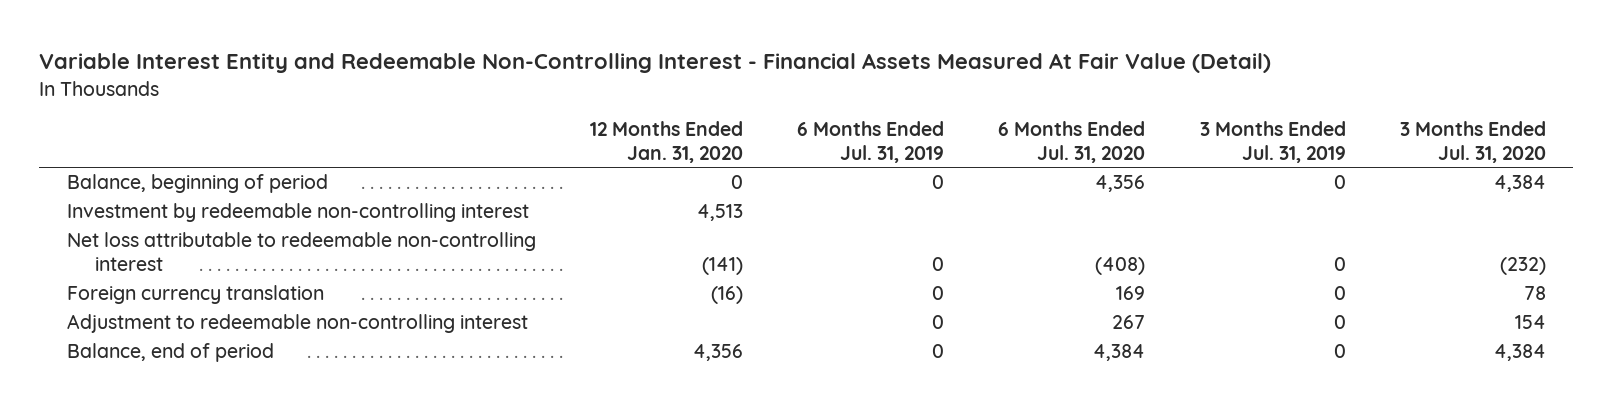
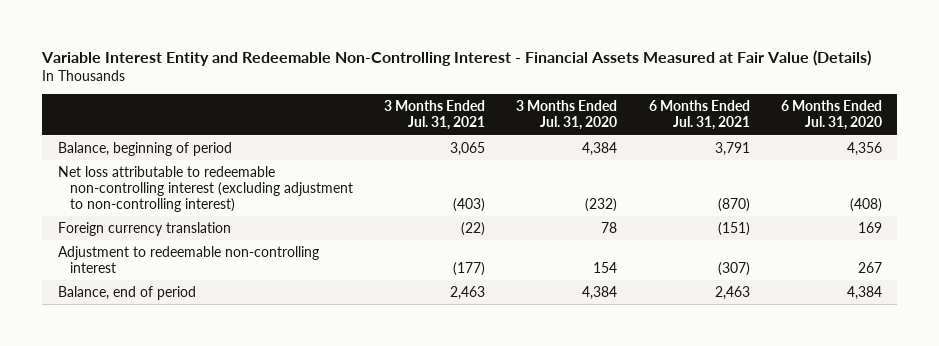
[39,53,1272,74] Variable Interest Entity and Redeemable Non-Controlling Interest - Financial Assets Measured At Fair Value (Detail) -> [40,49,871,66] Variable Interest Entity and Redeemable Non-Controlling Interest - Financial Assets Measured at Fair Value (Details)
[589,121,743,163] 12 Months Ended Jan. 31, 2020 -> none
[797,121,945,163] 6 Months Ended Jul. 31, 2019 -> none
[1199,121,1346,163] 3 Months Ended Jul. 31, 2019 -> none
none -> [384,100,486,131] 3 Months Ended Jul. 31, 2021
none -> [648,100,750,131] 6 Months Ended Jul. 31, 2021
[66,203,529,223] Investment by redeemable non-controlling interest -> none
[66,232,536,272] Net loss attributable to redeemable non-controlling interest -> [57,165,353,213] Net loss attributable to redeemable non-controlling interest (excluding adjustment to non-controlling interest)

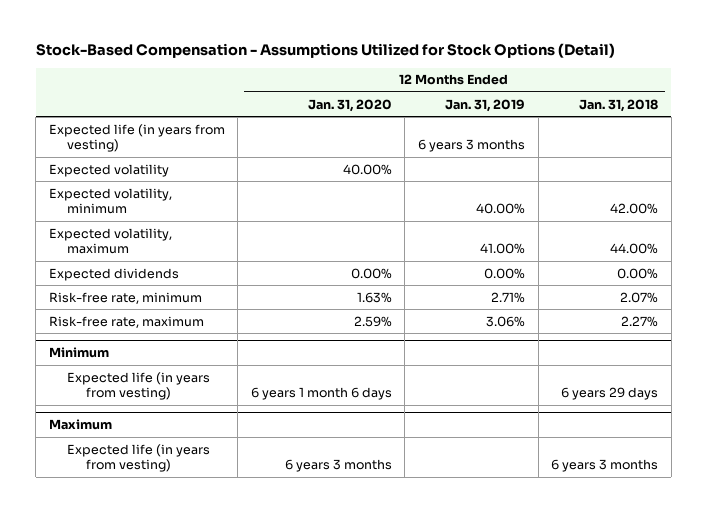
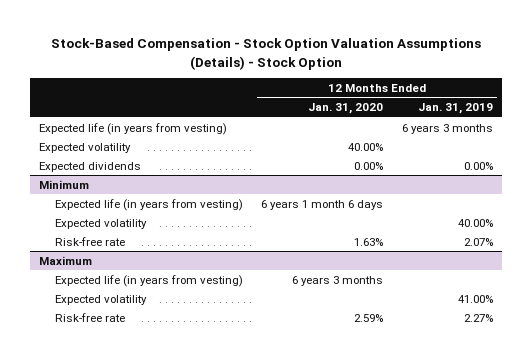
[35,42,615,58] Stock-Based Compensation - Assumptions Utilized for Stock Options (Detail) -> [51,38,482,70] Stock-Based Compensation - Stock Option Valuation Assumptions (Details) - Stock Option
[579,98,659,112] Jan. 31, 2018 -> none
[48,187,172,215] Expected volatility, minimum -> none
[48,227,172,255] Expected volatility, maximum -> none
[48,291,202,304] Risk-free rate, minimum -> none
[48,315,204,328] Risk-free rate, maximum -> none
none -> [54,218,147,229] Expected volatility
none -> [54,236,125,246] Risk-free rate
none -> [54,294,147,305] Expected volatility
none -> [54,312,125,322] Risk-free rate

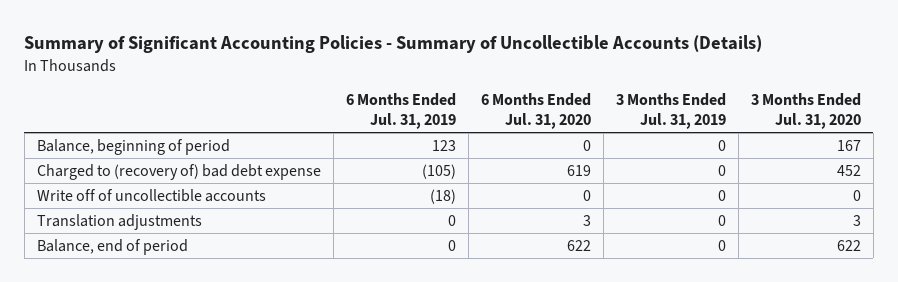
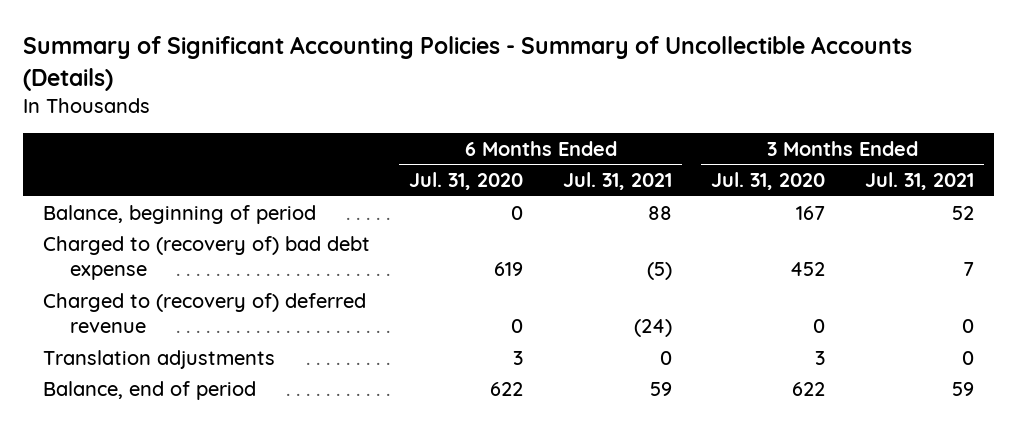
[345,93,456,129] 6 Months Ended Jul. 31, 2019 -> none
[615,93,726,129] 3 Months Ended Jul. 31, 2019 -> none
none -> [562,172,672,191] Jul. 31, 2021
none -> [864,172,974,191] Jul. 31, 2021
[36,189,266,203] Write off of uncollectible accounts -> none
none -> [42,292,366,334] Charged to (recovery of) deferred revenue

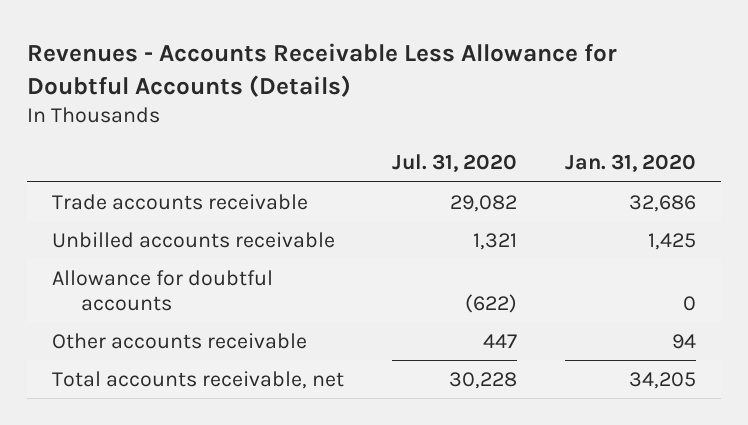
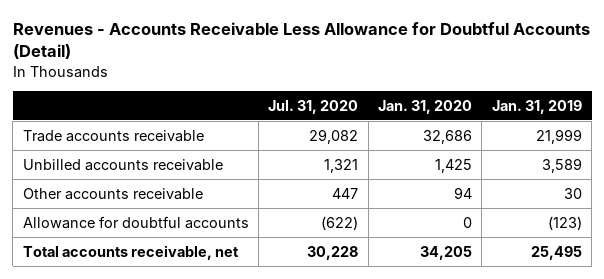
[27,42,618,97] Revenues - Accounts Receivable Less Allowance for Doubtful Accounts (Details) -> [12,22,590,60] Revenues - Accounts Receivable Less Allowance for Doubtful Accounts (Detail)
none -> [491,99,582,114] Jan. 31, 2019
[51,269,273,312] Allowance for doubtful accounts -> [22,215,249,229] Allowance for doubtful accounts

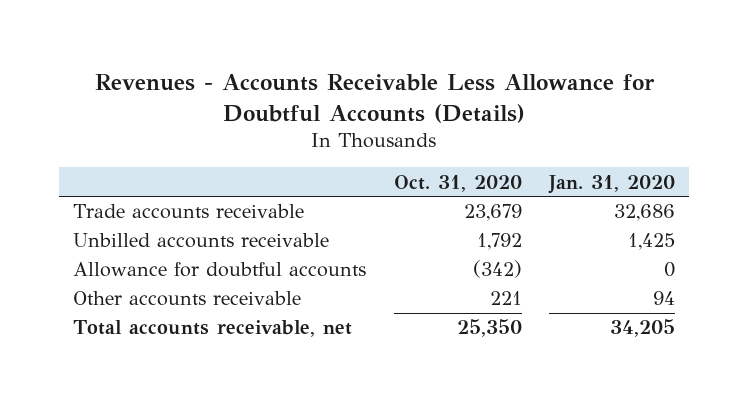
[12,22,590,60] Revenues - Accounts Receivable Less Allowance for Doubtful Accounts (Detail) -> [95,73,656,123] Revenues - Accounts Receivable Less Allowance for Doubtful Accounts (Details)
[268,99,359,114] Jul. 31, 2020 -> none
[491,99,582,114] Jan. 31, 2019 -> none
none -> [393,174,522,192] Oct. 31, 2020
[22,187,203,200] Other accounts receivable -> [72,291,301,307] Other accounts receivable

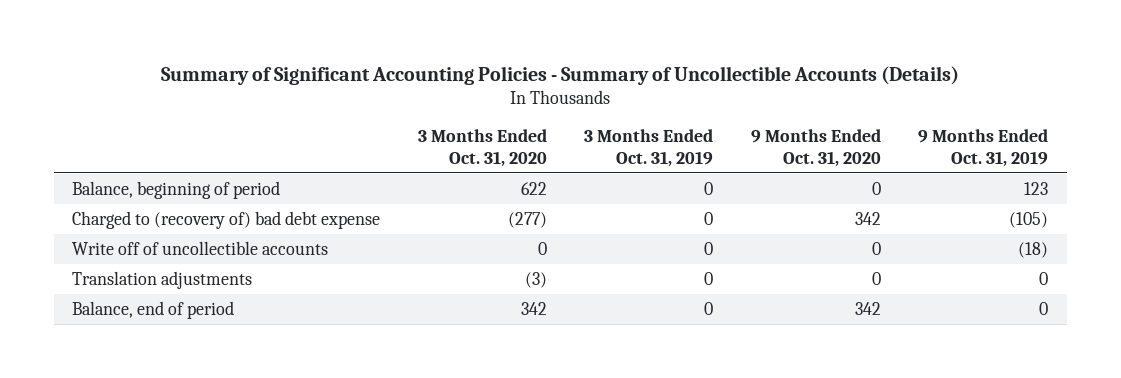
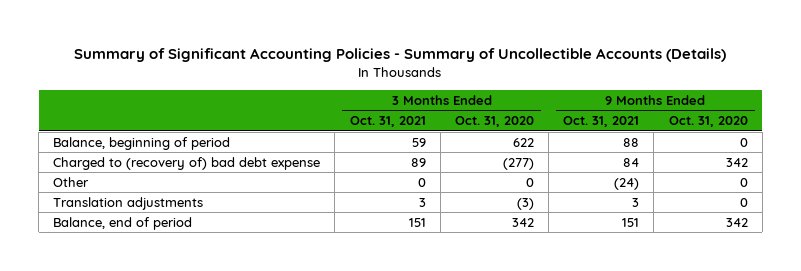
[584,129,714,167] 3 Months Ended Oct. 31, 2019 -> none
[918,129,1049,167] 9 Months Ended Oct. 31, 2019 -> none
none -> [349,116,426,128] Oct. 31, 2021
none -> [563,116,640,128] Oct. 31, 2021
[72,241,329,256] Write off of uncollectible accounts -> none
none -> [53,176,90,187] Other

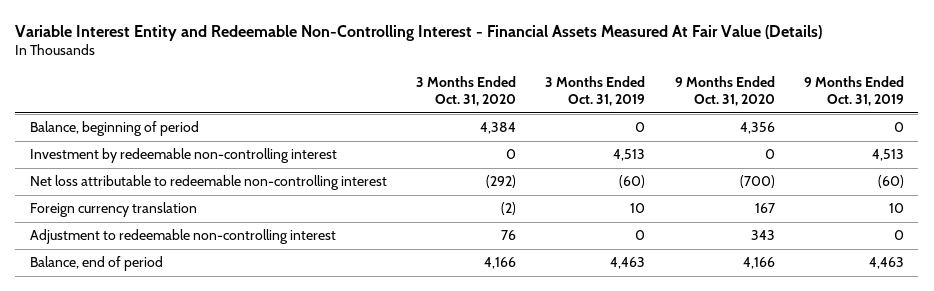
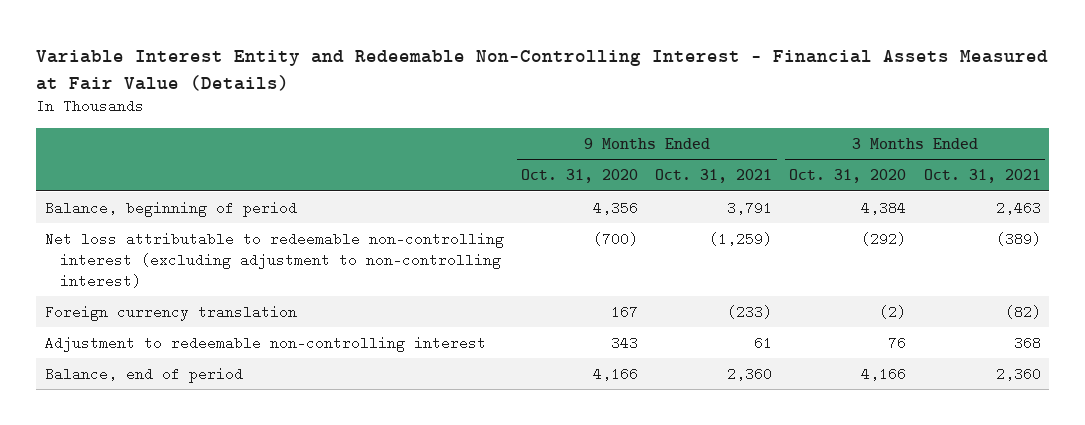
[15,24,823,41] Variable Interest Entity and Redeemable Non-Controlling Interest - Financial Assets Measured At Fair Value (Details) -> [36,50,1049,91] Variable Interest Entity and Redeemable Non-Controlling Interest - Financial Assets Measured at Fair Value (Details)
[545,76,646,107] 3 Months Ended Oct. 31, 2019 -> none
[803,76,904,107] 9 Months Ended Oct. 31, 2019 -> none
none -> [655,169,773,184] Oct. 31, 2021
none -> [923,169,1041,184] Oct. 31, 2021
[29,148,337,164] Investment by redeemable non-controlling interest -> none
[29,175,387,191] Net loss attributable to redeemable non-controlling interest -> [44,231,504,288] Net loss attributable to redeemable non-controlling interest (excluding adjustment to non-controlling interest)

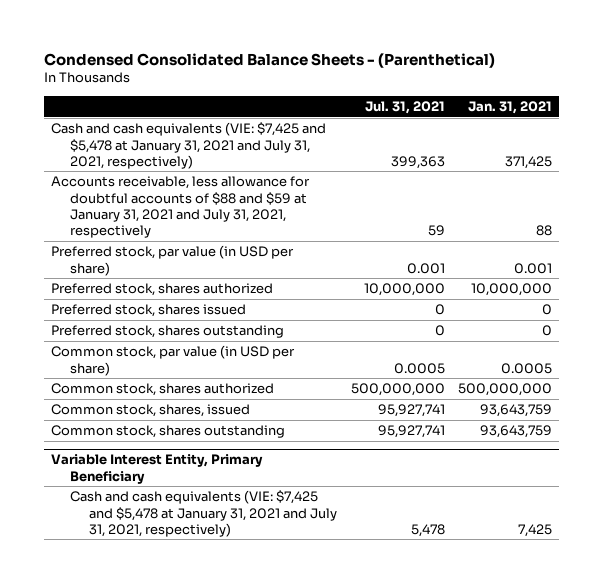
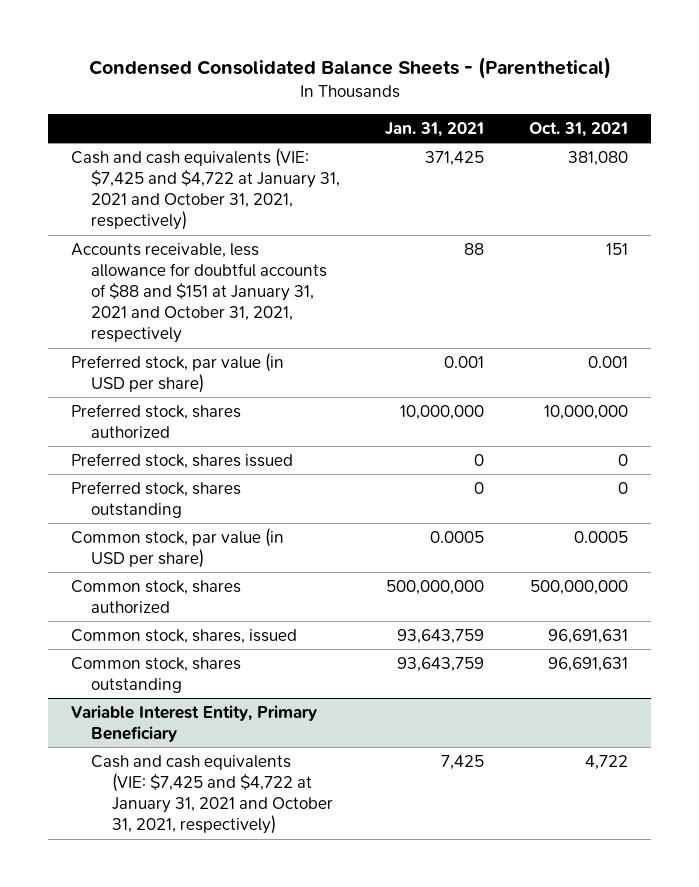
[364,101,445,115] Jul. 31, 2021 -> none
none -> [529,121,629,137] Oct. 31, 2021
[50,122,326,169] Cash and cash equivalents (VIE: $7,425 and $5,478 at January 31, 2021 and July 31, 2021, respectively) -> [70,147,341,231] Cash and cash equivalents (VIE: $7,425 and $4,722 at January 31, 2021 and October 31, 2021, respectively)
[50,176,310,238] Accounts receivable, less allowance for doubtful accounts of $88 and $59 at January 31, 2021 and July 31, 2021, respectively -> [70,242,328,344] Accounts receivable, less allowance for doubtful accounts of $88 and $151 at January 31, 2021 and October 31, 2021, respectively
[69,490,337,537] Cash and cash equivalents (VIE: $7,425 and $5,478 at January 31, 2021 and July 31, 2021, respectively) -> [91,754,333,835] Cash and cash equivalents (VIE: $7,425 and $4,722 at January 31, 2021 and October 31, 2021, respectively)

